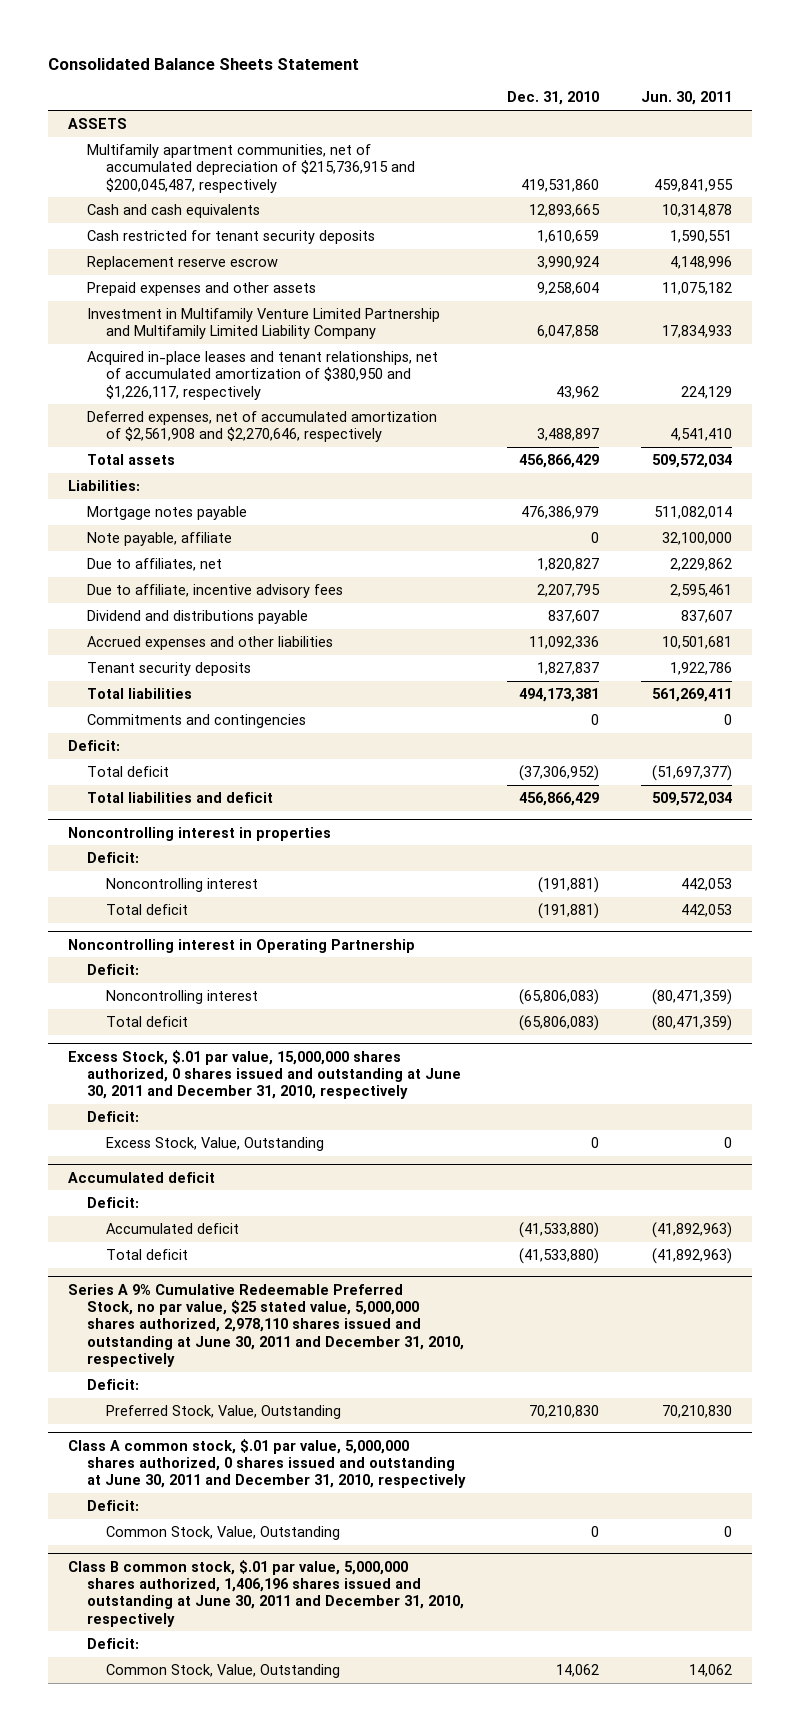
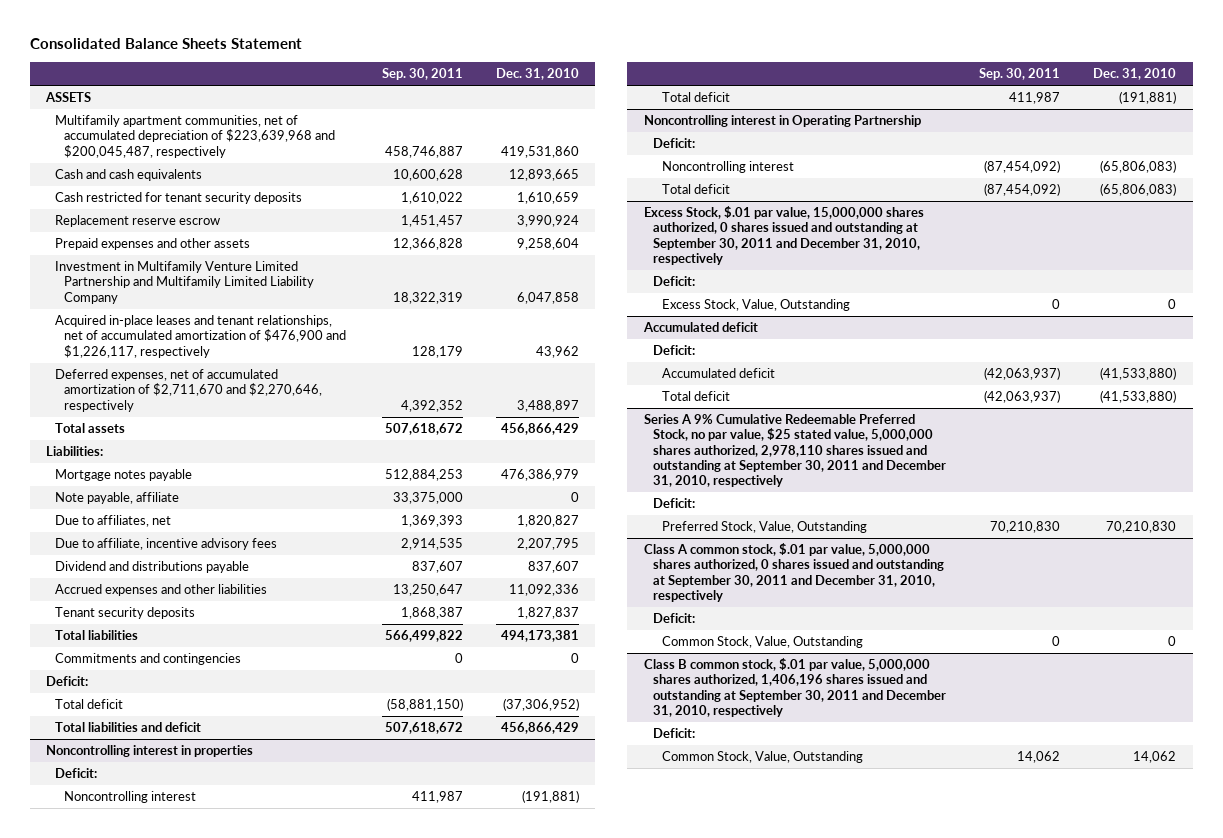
[640,91,732,106] Jun. 30, 2011 -> none
none -> [381,68,463,81] Sep. 30, 2011
[87,143,416,193] Multifamily apartment communities, net of accumulated depreciation of $215,736,915 and $200,045,487, respectively -> [55,115,336,158] Multifamily apartment communities, net of accumulated depreciation of $223,639,968 and $200,045,487, respectively
[87,350,439,400] Acquired in-place leases and tenant relationships, net of accumulated amortization of $380,950 and $1,226,117, respectively -> [55,315,347,358] Acquired in-place leases and tenant relationships, net of accumulated amortization of $476,900 and $1,226,117, respectively
[87,410,438,443] Deferred expenses, net of accumulated amortization of $2,561,908 and $2,270,646, respectively -> [55,369,323,412] Deferred expenses, net of accumulated amortization of $2,711,670 and $2,270,646, respectively
[68,1049,462,1100] Excess Stock, $.01 par value, 15,000,000 shares authorized, 0 shares issued and outstanding at June 30, 2011 and December 31, 2010, respectively -> [643,206,924,265] Excess Stock, $.01 par value, 15,000,000 shares authorized, 0 shares issued and outstanding at September 30, 2011 and December 31, 2010, respectively
[68,1283,465,1368] Series A 9% Cumulative Redeemable Preferred Stock, no par value, $25 stated value, 5,000,000 shares authorized, 2,978,110 shares issued and outstanding at June 30, 2011 and December 31, 2010, respectively -> [643,414,946,487] Series A 9% Cumulative Redeemable Preferred Stock, no par value, $25 stated value, 5,000,000 shares authorized, 2,978,110 shares issued and outstanding at September 30, 2011 and December 31, 2010, respectively
[68,1438,467,1489] Class A common stock, $.01 par value, 5,000,000 shares authorized, 0 shares issued and outstanding at June 30, 2011 and December 31, 2010, respectively -> [643,543,944,602] Class A common stock, $.01 par value, 5,000,000 shares authorized, 0 shares issued and outstanding at September 30, 2011 and December 31, 2010, respectively
[68,1559,465,1627] Class B common stock, $.01 par value, 5,000,000 shares authorized, 1,406,196 shares issued and outstanding at June 30, 2011 and December 31, 2010, respectively -> [643,658,946,717] Class B common stock, $.01 par value, 5,000,000 shares authorized, 1,406,196 shares issued and outstanding at September 30, 2011 and December 31, 2010, respectively

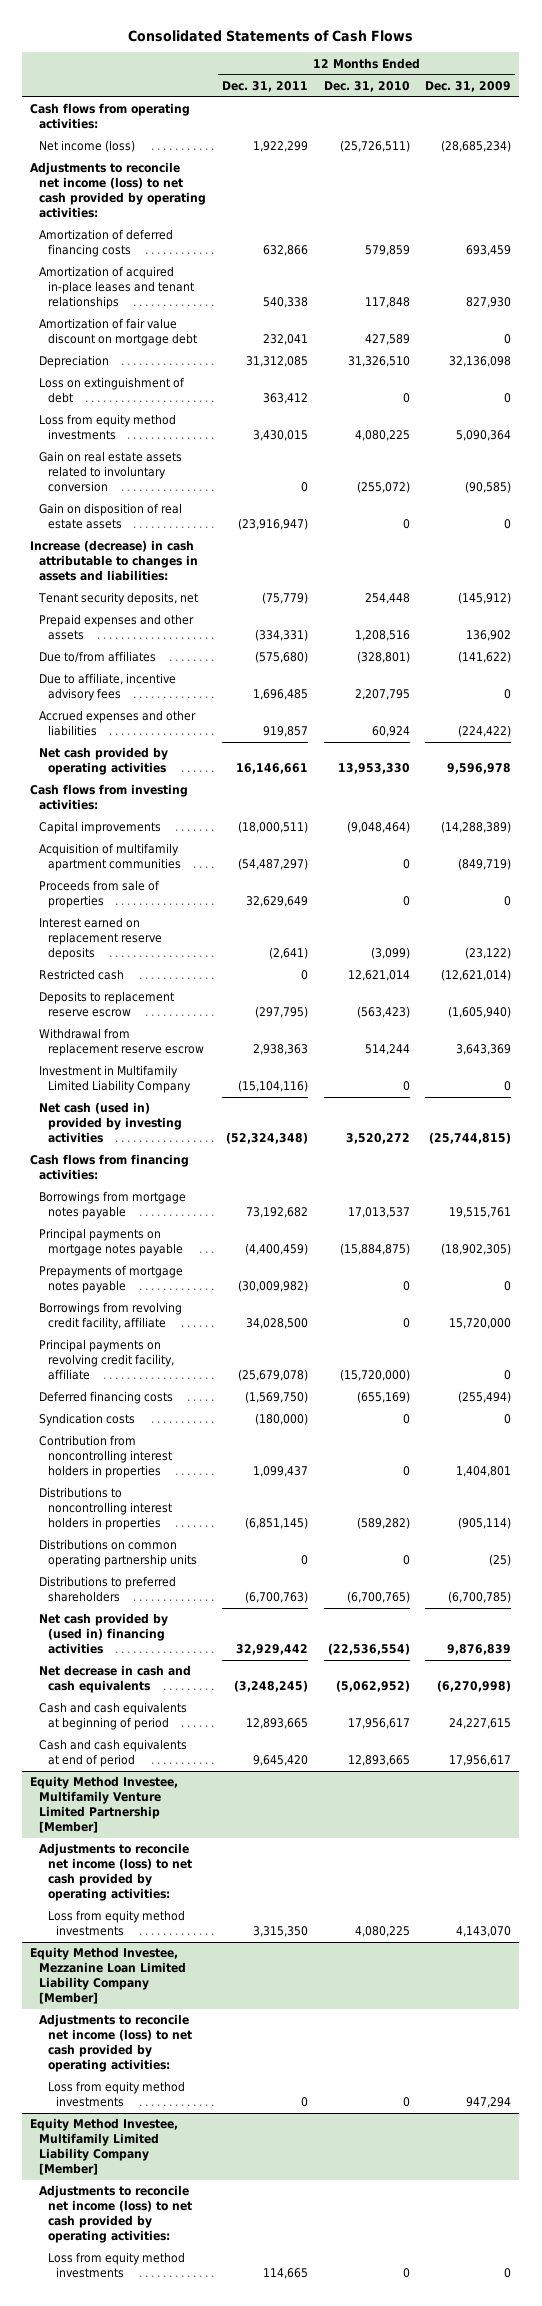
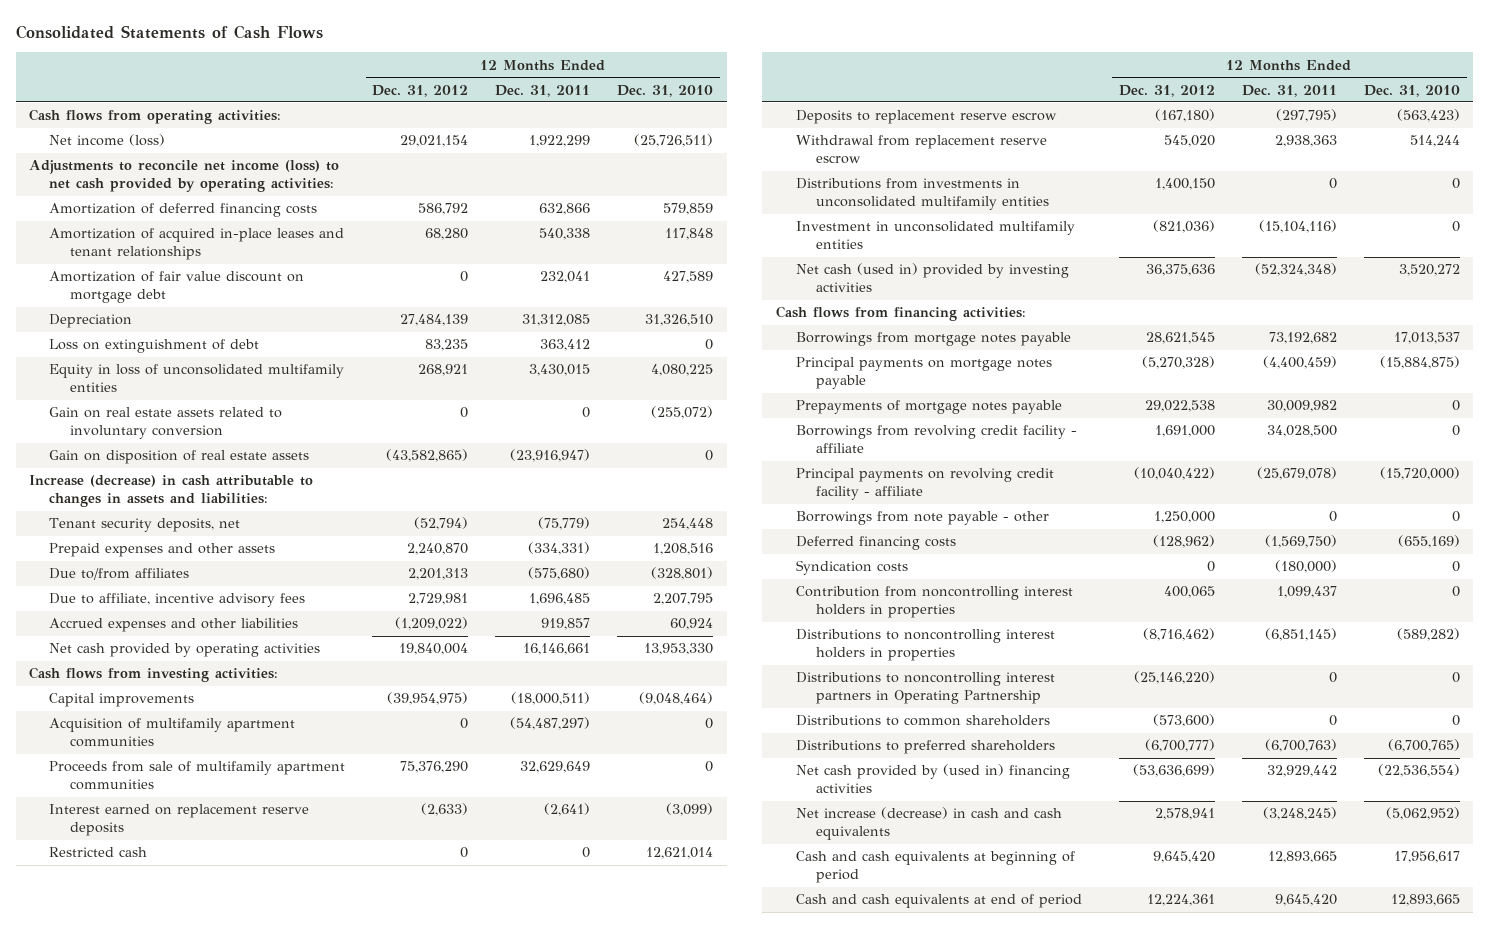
[425,80,512,92] Dec. 31, 2009 -> none
none -> [372,84,469,97] Dec. 31, 2012
[38,414,176,441] Loss from equity method investments -> [49,364,345,393] Equity in loss of unconsolidated multifamily entities
[38,880,160,909] Proceeds from sale of properties -> [49,761,346,791] Proceeds from sale of multifamily apartment communities
none -> [796,178,1050,211] Distributions from investments in unconsolidated multifamily entities
[38,1065,191,1094] Investment in Multifamily Limited Liability Company -> [796,221,1076,250] Investment in unconsolidated multifamily entities
[237,1280,308,1293] (30,009,982) -> [1266,400,1337,413] 30,009,982
[38,1302,182,1331] Borrowings from revolving credit facility, affiliate -> [796,425,1078,454] Borrowings from revolving credit facility - affiliate
[38,1339,174,1381] Principal payments on revolving credit facility, affiliate -> [796,468,1055,501] Principal payments on revolving credit facility - affiliate
none -> [796,511,1050,526] Borrowings from note payable - other
[38,1539,197,1568] Distributions on common operating partnership units -> [796,672,1056,705] Distributions to noncontrolling interest partners in Operating Partnership
none -> [796,715,1051,727] Distributions to common shareholders
[38,1665,191,1694] Net decrease in cash and cash equivalents -> [796,807,1063,841] Net increase (decrease) in cash and cash equivalents
[30,1776,179,1834] Equity Method Investee, Multifamily Venture Limited Partnership [Member] -> none
[38,1843,192,1902] Adjustments to reconcile net income (loss) to net cash provided by operating activities: -> none
[47,1910,185,1937] Loss from equity method investments -> none
[30,1947,186,2005] Equity Method Investee, Mezzanine Loan Limited Liability Company [Member] -> none
[38,2014,192,2073] Adjustments to reconcile net income (loss) to net cash provided by operating activities: -> none
[47,2081,185,2108] Loss from equity method investments -> none
[30,2118,179,2176] Equity Method Investee, Multifamily Limited Liability Company [Member] -> none
[38,2185,192,2244] Adjustments to reconcile net income (loss) to net cash provided by operating activities: -> none
[47,2252,185,2279] Loss from equity method investments -> none

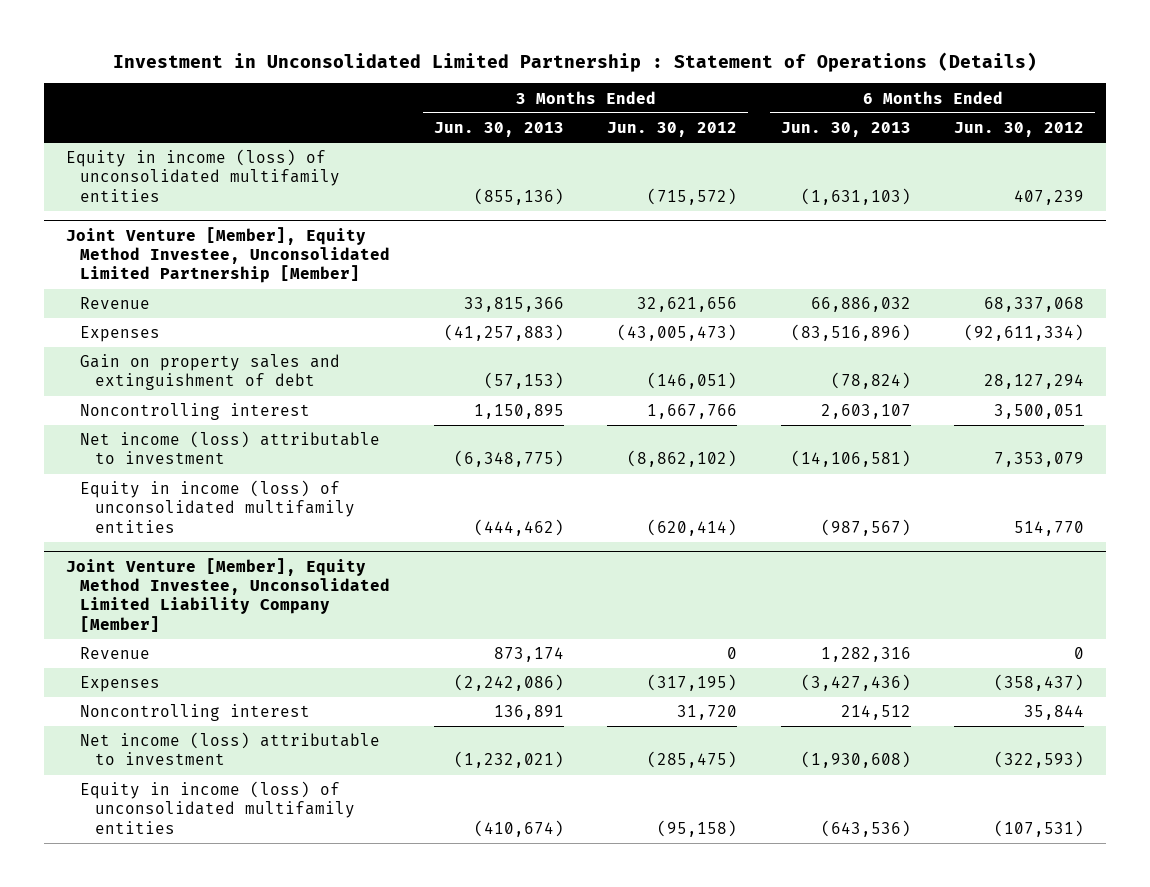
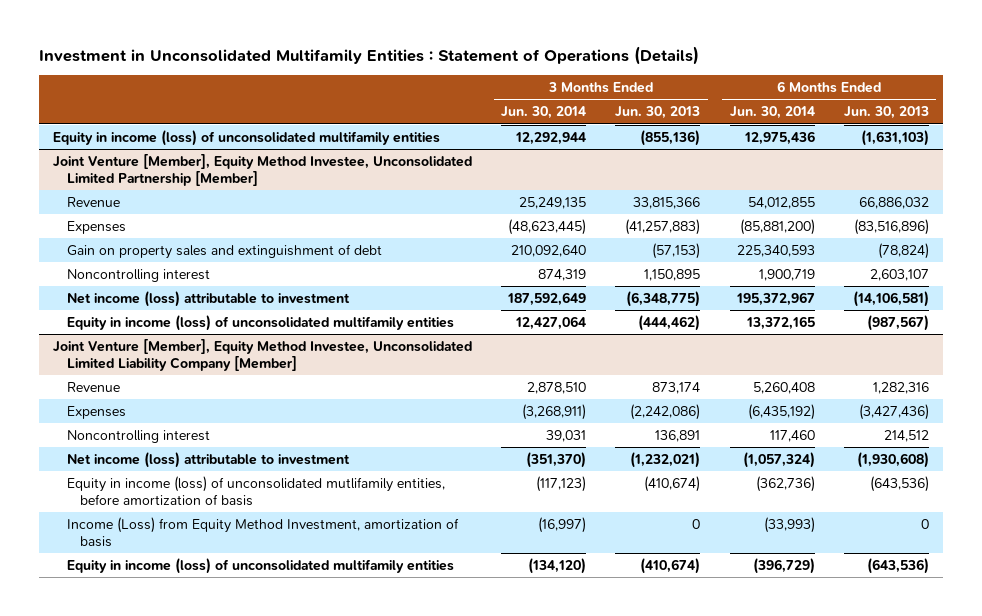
[113,52,1038,73] Investment in Unconsolidated Limited Partnership : Statement of Operations (Details) -> [38,45,699,65] Investment in Unconsolidated Multifamily Entities : Statement of Operations (Details)
[607,121,738,137] Jun. 30, 2012 -> none
[954,121,1085,137] Jun. 30, 2012 -> none
none -> [501,106,587,120] Jun. 30, 2014
none -> [729,106,815,120] Jun. 30, 2014
none -> [66,475,445,506] Equity in income (loss) of unconsolidated mutlifamily entities, before amortization of basis
none -> [66,516,459,547] Income (Loss) from Equity Method Investment, amortization of basis

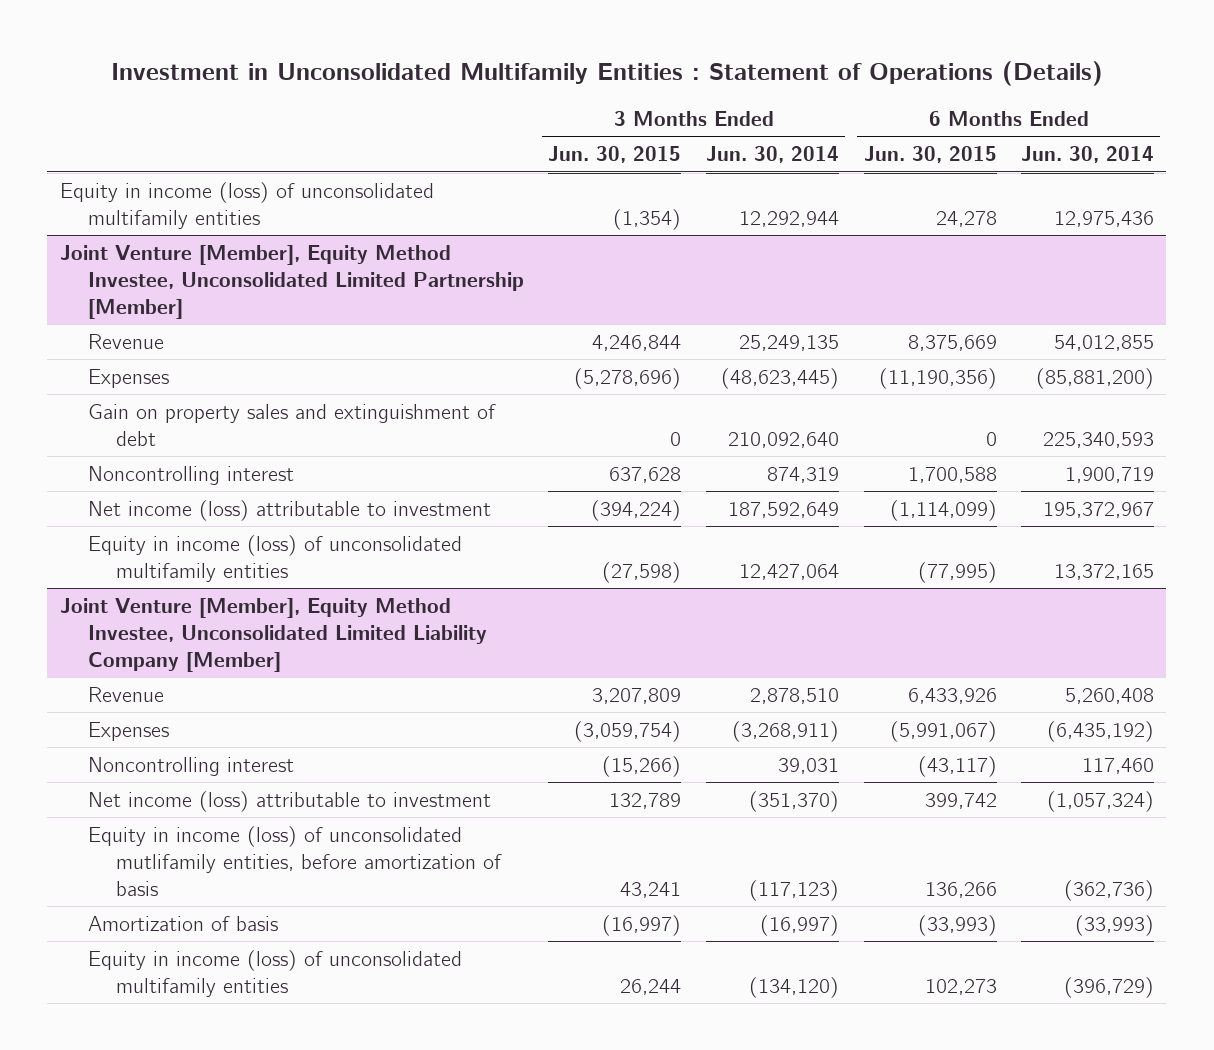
[615,106,701,120] Jun. 30, 2013 -> none
[843,106,929,120] Jun. 30, 2013 -> none
none -> [548,146,682,164] Jun. 30, 2015
none -> [863,146,997,164] Jun. 30, 2015
[66,516,459,547] Income (Loss) from Equity Method Investment, amortization of basis -> [87,915,278,931] Amortization of basis

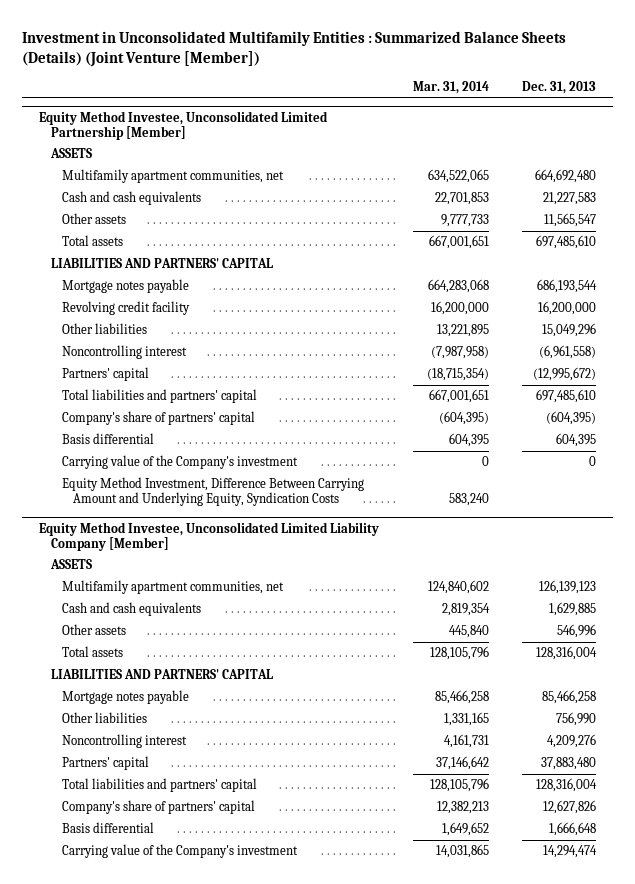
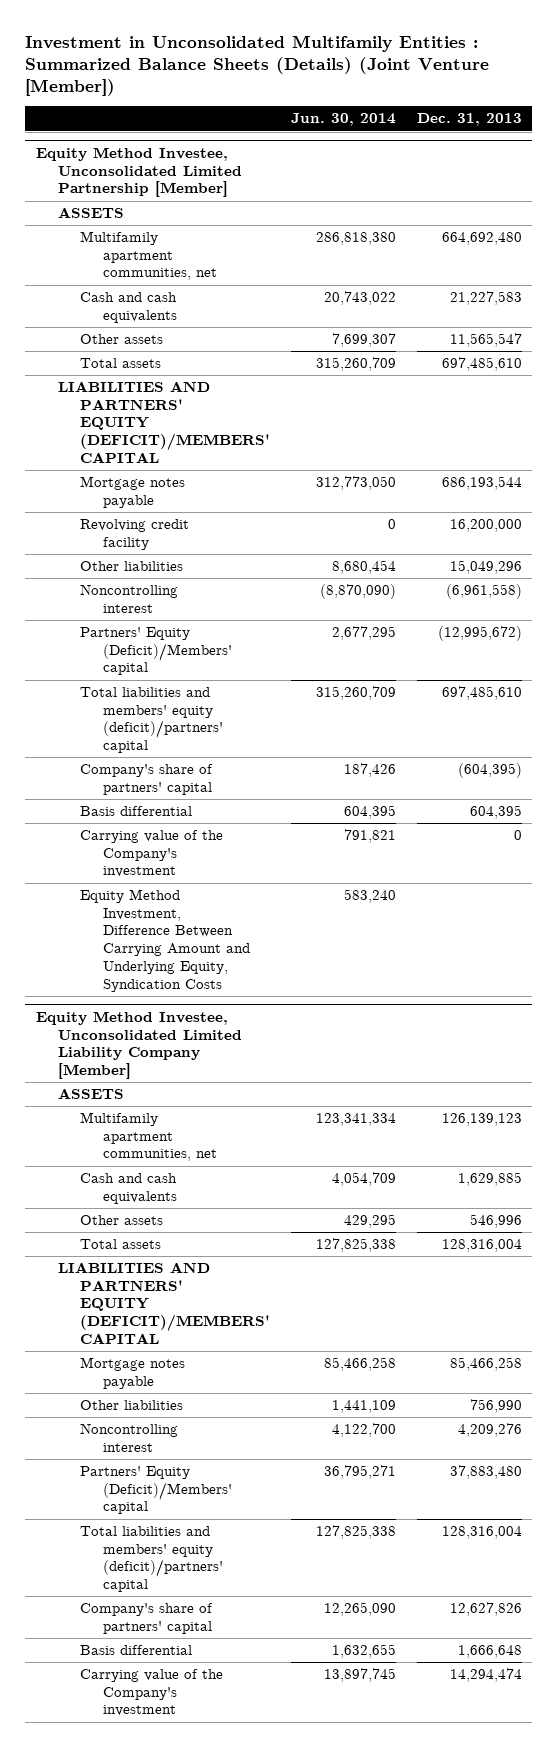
[412,81,489,95] Mar. 31, 2014 -> none
none -> [291,113,397,127] Jun. 30, 2014
[50,258,273,269] LIABILITIES AND PARTNERS' CAPITAL -> [58,381,271,463] LIABILITIES AND PARTNERS' EQUITY (DEFICIT)/MEMBERS' CAPITAL
[61,367,149,382] Partners' capital -> [80,627,232,676] Partners' Equity (Deficit)/Members' capital
[61,389,257,404] Total liabilities and partners' capital -> [80,687,223,754] Total liabilities and members' equity (deficit)/partners' capital
[50,669,273,680] LIABILITIES AND PARTNERS' CAPITAL -> [58,1262,271,1344] LIABILITIES AND PARTNERS' EQUITY (DEFICIT)/MEMBERS' CAPITAL
[61,756,149,771] Partners' capital -> [80,1466,232,1515] Partners' Equity (Deficit)/Members' capital
[61,778,257,793] Total liabilities and partners' capital -> [80,1526,223,1593] Total liabilities and members' equity (deficit)/partners' capital

